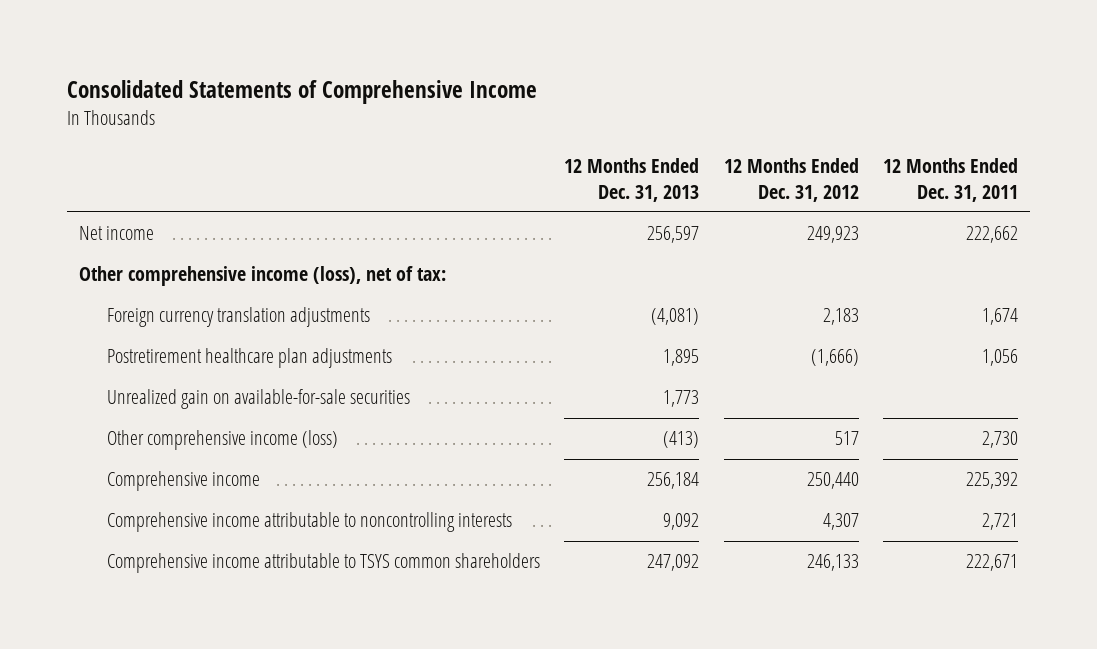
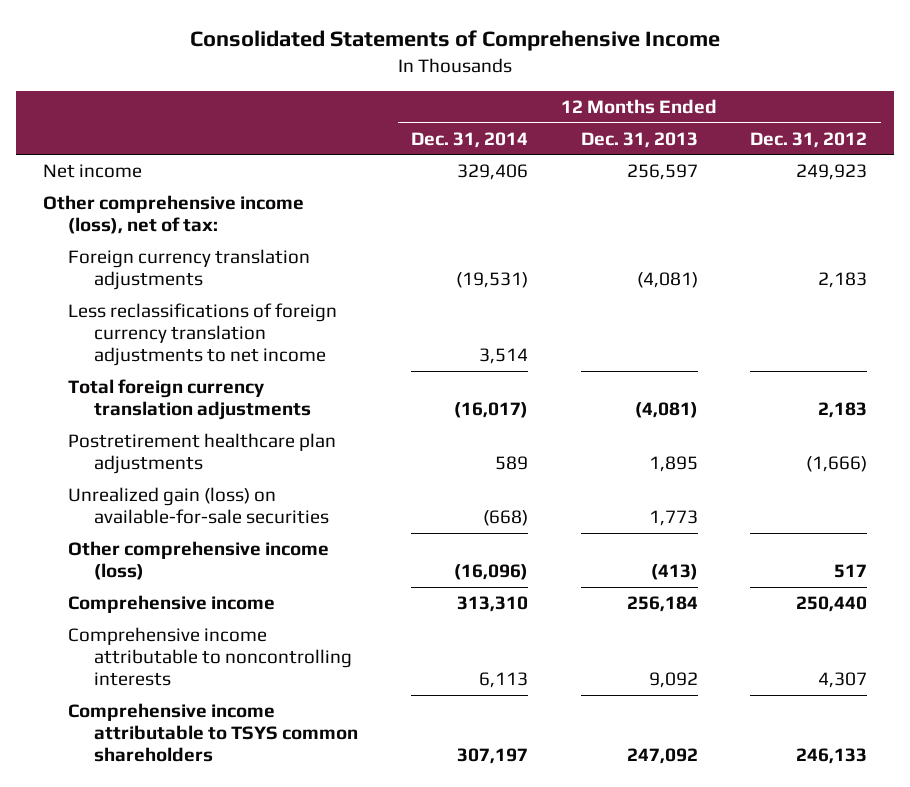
[882,157,1018,202] 12 Months Ended Dec. 31, 2011 -> none
none -> [410,131,528,148] Dec. 31, 2014
none -> [68,303,338,367] Less reclassifications of foreign currency translation adjustments to net income
none -> [68,379,312,421] Total foreign currency translation adjustments
[107,389,411,410] Unrealized gain on available-for-sale securities -> [68,487,330,525] Unrealized gain (loss) on available-for-sale securities

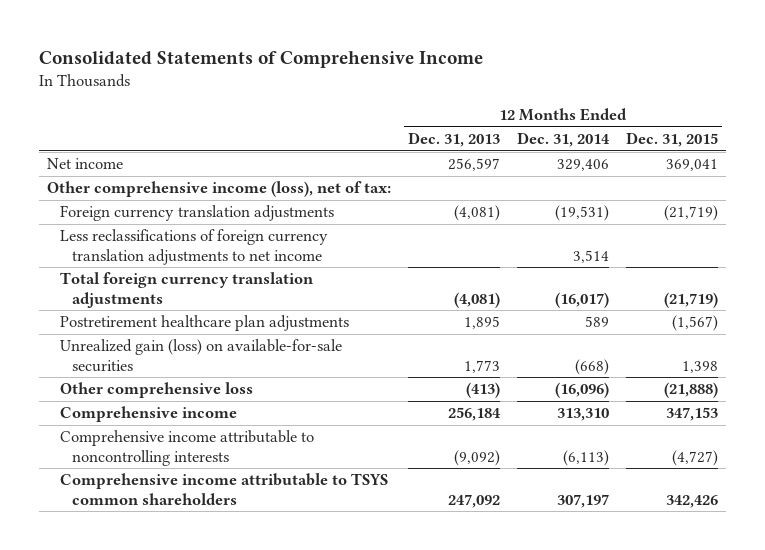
[750,131,868,148] Dec. 31, 2012 -> none
none -> [625,132,718,148] Dec. 31, 2015
[68,541,330,581] Other comprehensive income (loss) -> [59,382,253,399] Other comprehensive loss
[478,672,528,689] 6,113 -> [563,449,610,466] (6,113)
[648,672,698,689] 9,092 -> [454,449,501,466] (9,092)

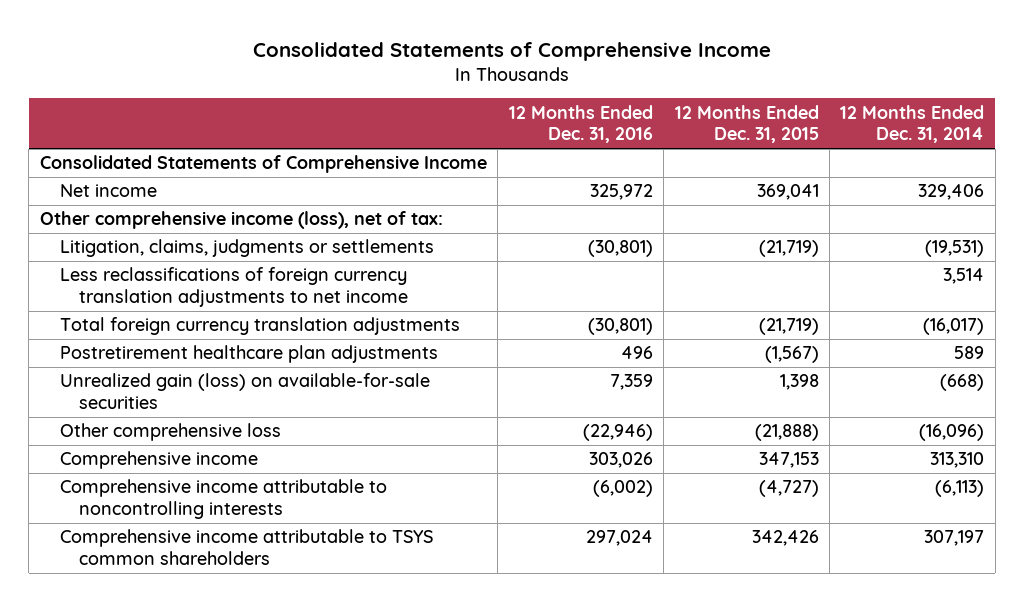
[408,132,501,148] Dec. 31, 2013 -> none
none -> [508,104,653,144] 12 Months Ended Dec. 31, 2016
none -> [39,155,487,174] Consolidated Statements of Comprehensive Income
[59,205,334,222] Foreign currency translation adjustments -> [59,239,434,258] Litigation, claims, judgments or settlements

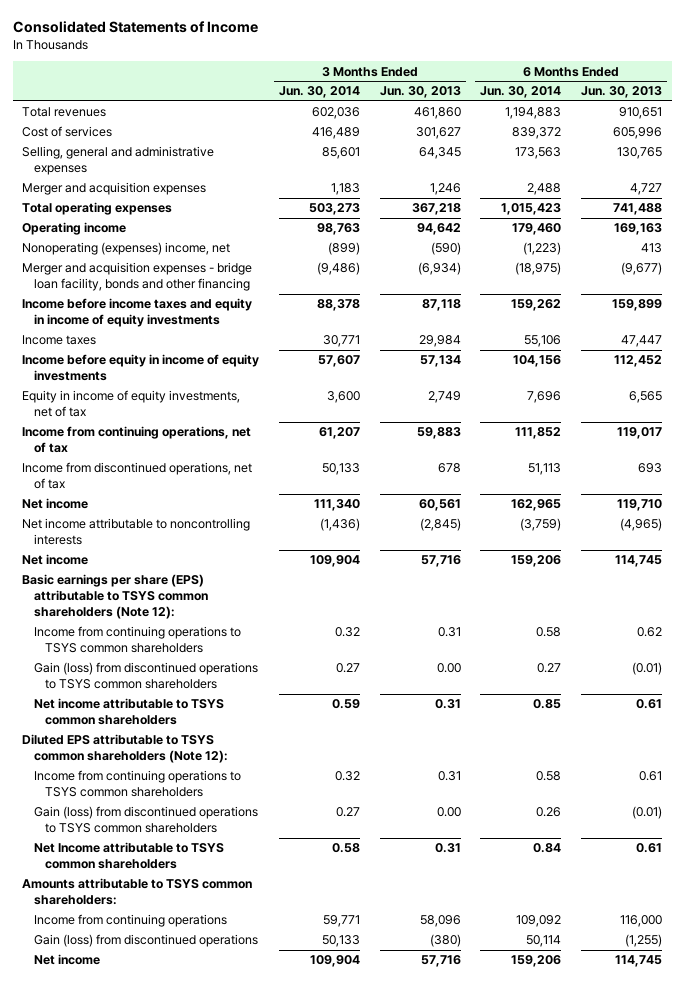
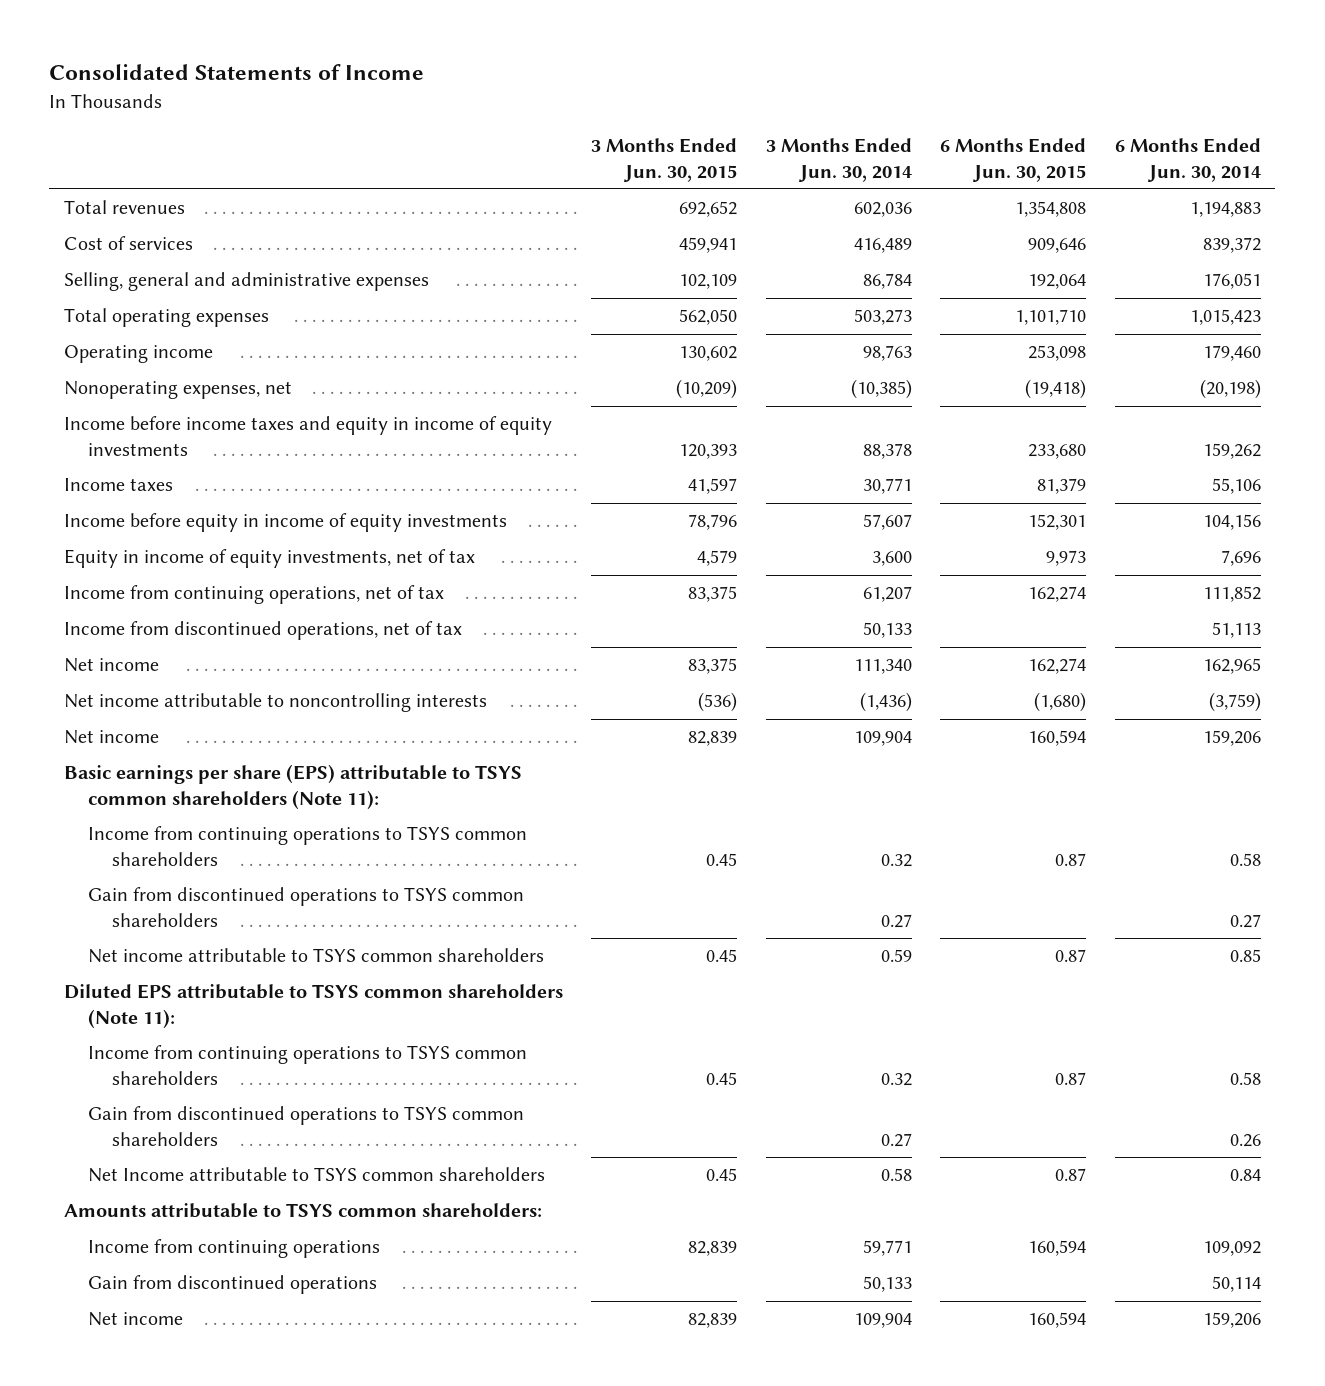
[379,86,461,99] Jun. 30, 2013 -> none
[580,86,662,99] Jun. 30, 2013 -> none
none -> [591,138,738,182] 3 Months Ended Jun. 30, 2015
none -> [940,138,1087,182] 6 Months Ended Jun. 30, 2015
[22,182,207,196] Merger and acquisition expenses -> none
[322,147,361,160] 85,601 -> [862,273,912,290] 86,784
[515,147,562,160] 173,563 -> [1203,273,1262,290] 176,051
[22,262,253,292] Merger and acquisition expenses - bridge loan facility, bonds and other financing -> none
[22,242,231,256] Nonoperating (expenses) income, net -> [63,381,292,400] Nonoperating expenses, net
[328,242,361,256] (899) -> [850,379,912,400] (10,385)
[523,242,562,256] (1,223) -> [1200,379,1262,400] (20,198)
[22,574,208,620] Basic earnings per share (EPS) attributable to TSYS common shareholders (Note 12): -> [63,764,522,810] Basic earnings per share (EPS) attributable to TSYS common shareholders (Note 11):
[33,662,258,690] Gain (loss) from discontinued operations to TSYS common shareholders -> [87,887,524,927] Gain from discontinued operations to TSYS common shareholders
[22,734,228,764] Diluted EPS attributable to TSYS common shareholders (Note 12): -> [63,984,563,1029] Diluted EPS attributable to TSYS common shareholders (Note 11):
[33,806,258,834] Gain (loss) from discontinued operations to TSYS common shareholders -> [87,1106,524,1146] Gain from discontinued operations to TSYS common shareholders
[33,934,258,948] Gain (loss) from discontinued operations -> [87,1275,377,1295] Gain from discontinued operations

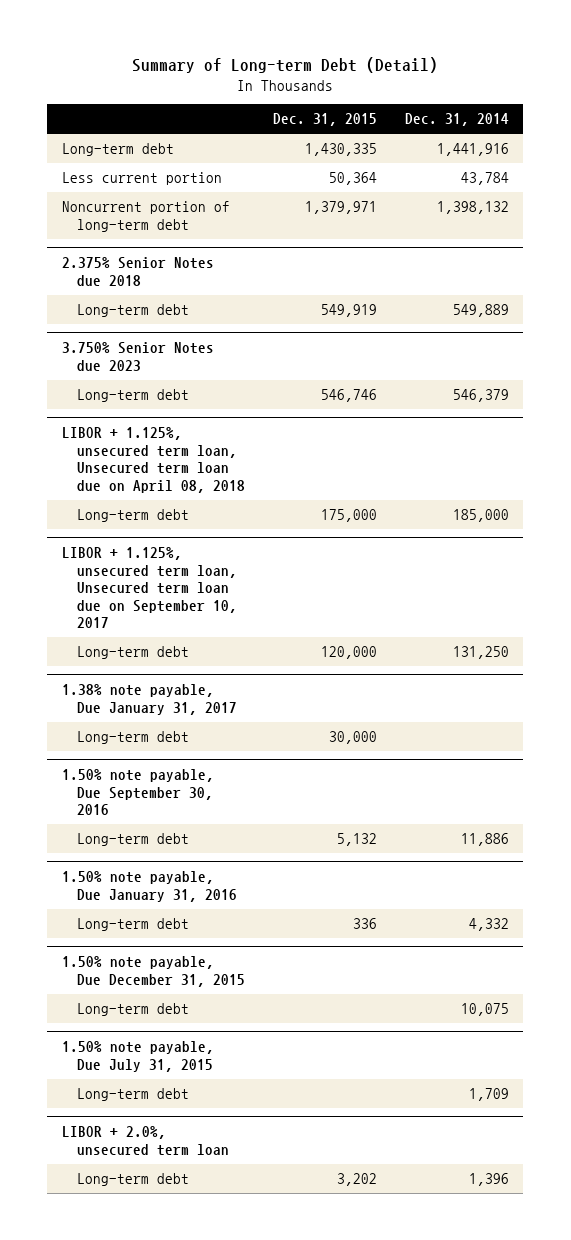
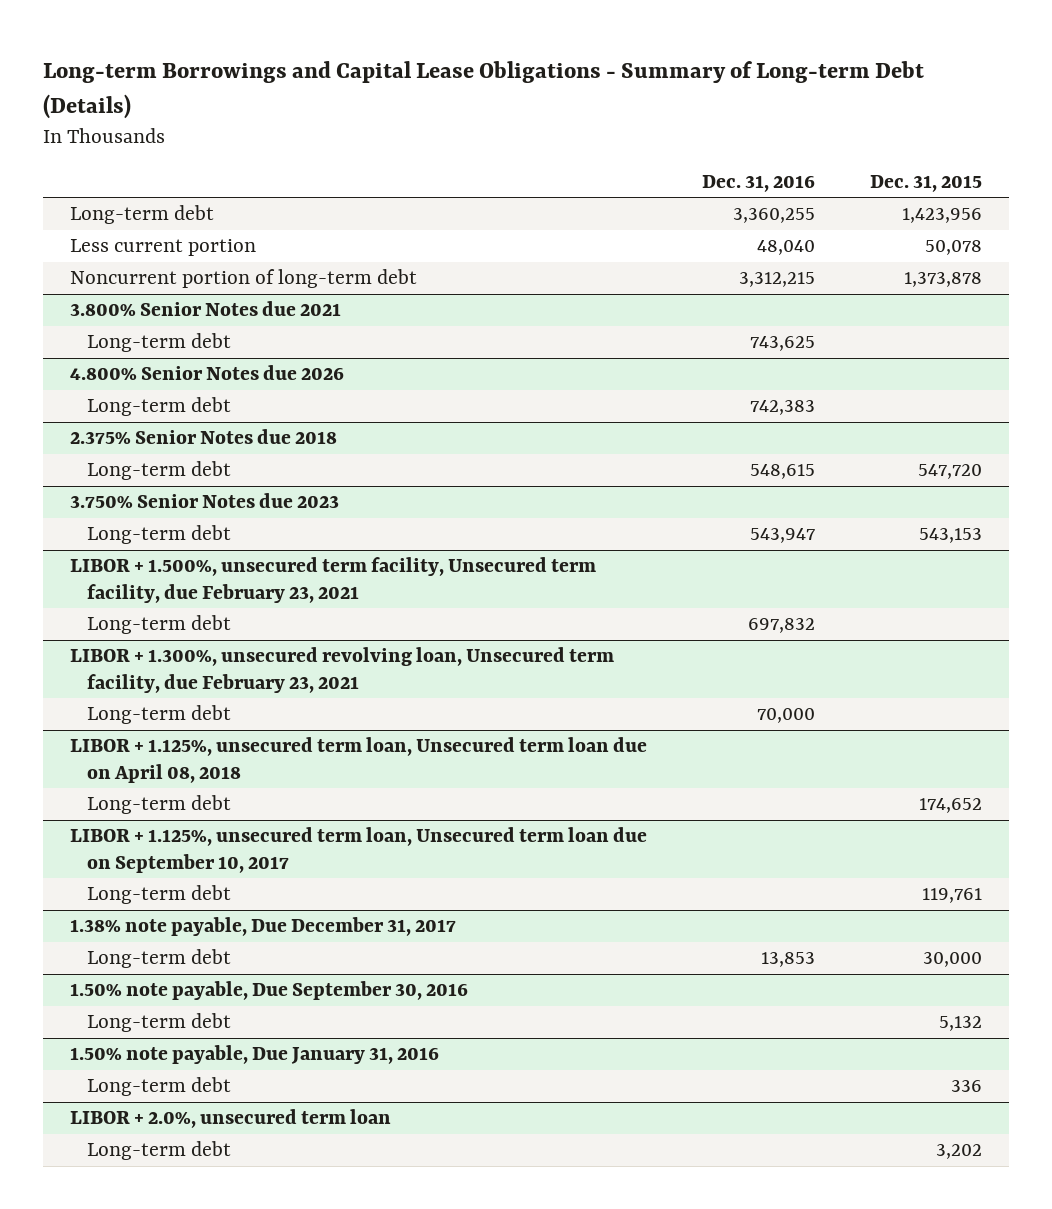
[132,56,439,73] Summary of Long-term Debt (Detail) -> [42,60,924,119] Long-term Borrowings and Capital Lease Obligations - Summary of Long-term Debt (Details)
[405,113,510,127] Dec. 31, 2014 -> none
none -> [702,174,816,192] Dec. 31, 2016
[305,143,378,157] 1,430,335 -> [901,208,982,224] 1,423,956
[329,172,378,186] 50,364 -> [924,240,982,256] 50,078
[305,201,378,215] 1,379,971 -> [903,272,982,288] 1,373,878
none -> [70,301,342,317] 3.800% Senior Notes due 2021
none -> [86,333,231,353] Long-term debt
none -> [70,365,345,381] 4.800% Senior Notes due 2026
none -> [86,397,231,417] Long-term debt
[321,304,378,318] 549,919 -> [917,464,982,480] 547,720
[321,389,378,403] 546,746 -> [918,528,982,544] 543,153
none -> [70,557,597,603] LIBOR + 1.500%, unsecured term facility, Unsecured term facility, due February 23, 2021
none -> [86,615,231,635] Long-term debt
none -> [70,647,615,693] LIBOR + 1.300%, unsecured revolving loan, Unsecured term facility, due February 23, 2021
none -> [86,705,231,725] Long-term debt
[321,509,378,523] 175,000 -> [918,798,982,814] 174,652
[321,646,378,660] 120,000 -> [921,888,982,904] 119,761
[61,683,238,715] 1.38% note payable, Due January 31, 2017 -> [70,917,457,937] 1.38% note payable, Due December 31, 2017
[61,955,246,987] 1.50% note payable, Due December 31, 2015 -> none
[77,1003,190,1017] Long-term debt -> none
[61,1040,214,1072] 1.50% note payable, Due July 31, 2015 -> none
[77,1088,190,1102] Long-term debt -> none

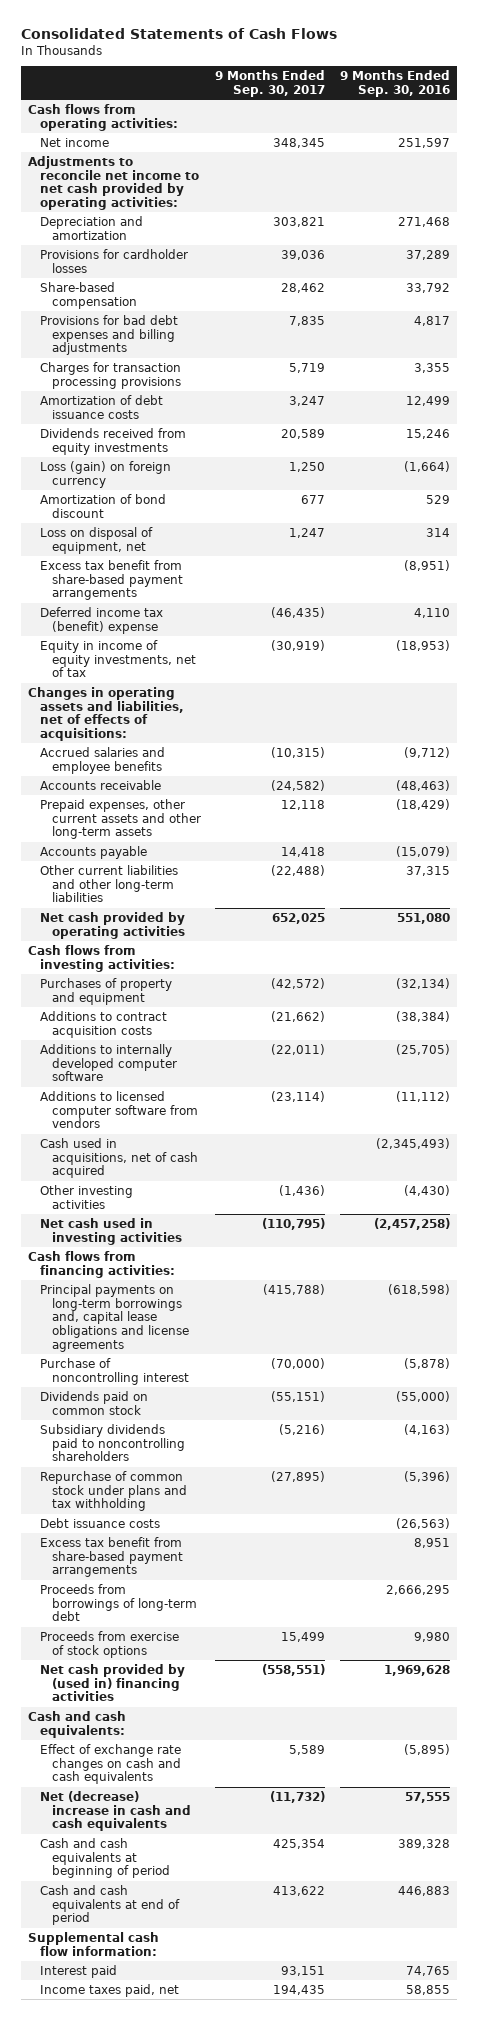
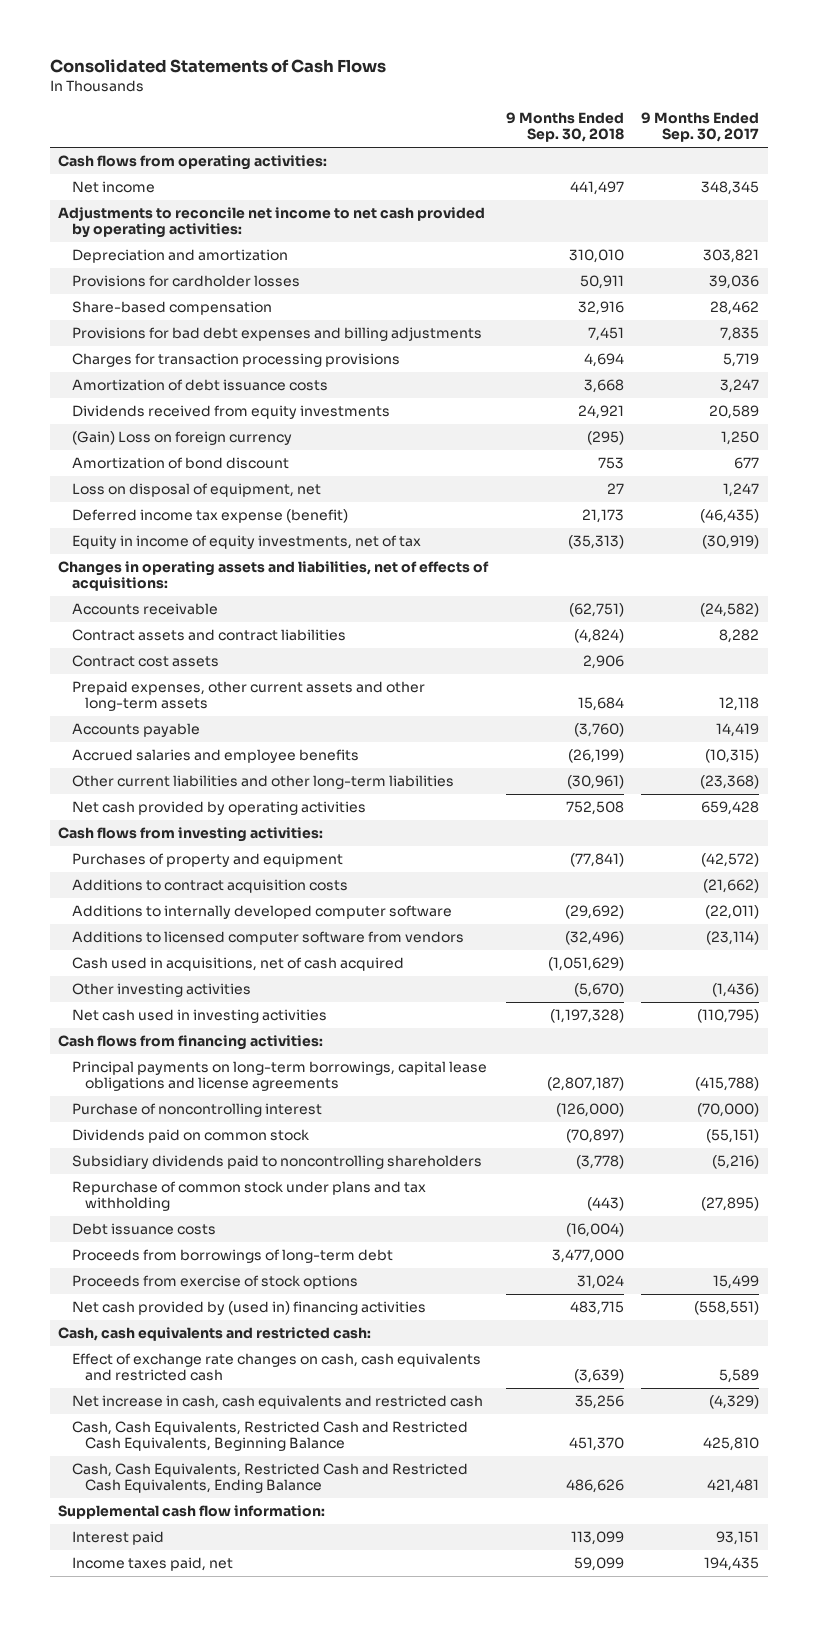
[340,70,451,97] 9 Months Ended Sep. 30, 2016 -> none
none -> [505,112,624,143] 9 Months Ended Sep. 30, 2018
[39,460,171,488] Loss (gain) on foreign currency -> [71,430,292,445] (Gain) Loss on foreign currency
[39,559,183,601] Excess tax benefit from share-based payment arrangements -> none
[39,606,163,634] Deferred income tax (benefit) expense -> [71,508,348,523] Deferred income tax expense (benefit)
none -> [71,628,346,641] Contract assets and contract liabilities
none -> [71,654,219,667] Contract cost assets
[281,846,326,857] 14,418 -> [716,722,760,737] 14,419
[39,746,165,774] Accrued salaries and employee benefits -> [71,748,359,763] Accrued salaries and employee benefits
[271,864,326,876] (22,488) -> [700,774,760,789] (23,368)
[272,912,326,924] 652,025 -> [701,800,760,815] 659,428
[39,1283,189,1353] Principal payments on long-term borrowings and, capital lease obligations and license agreements -> [71,1060,487,1092] Principal payments on long-term borrowings, capital lease obligations and license agreements
[39,1536,183,1578] Excess tax benefit from share-based payment arrangements -> none
[39,1837,170,1879] Cash and cash equivalents at beginning of period -> none
[39,1884,180,1926] Cash and cash equivalents at end of period -> none
[28,1710,127,1738] Cash and cash equivalents: -> [58,1326,372,1341] Cash, cash equivalents and restricted cash:
[39,1743,181,1785] Effect of exchange rate changes on cash and cash equivalents -> [71,1352,481,1382] Effect of exchange rate changes on cash, cash equivalents and restricted cash
[39,1790,191,1832] Net (decrease) increase in cash and cash equivalents -> [71,1394,483,1409] Net increase in cash, cash equivalents and restricted cash
[270,1790,326,1803] (11,732) -> [709,1394,760,1409] (4,329)
none -> [71,1420,468,1452] Cash, Cash Equivalents, Restricted Cash and Restricted Cash Equivalents, Beginning Balance
none -> [71,1462,468,1494] Cash, Cash Equivalents, Restricted Cash and Restricted Cash Equivalents, Ending Balance

